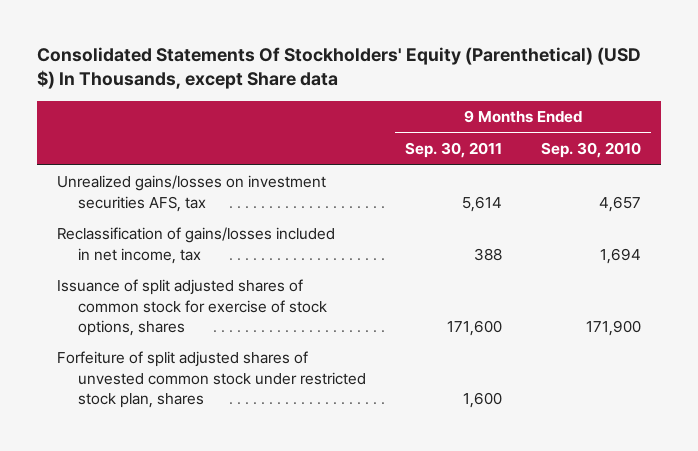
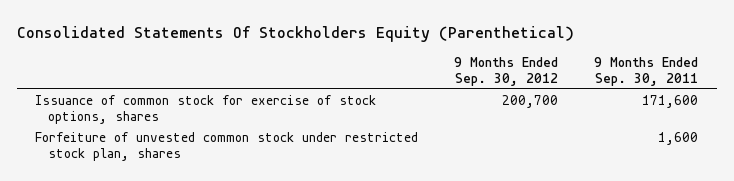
[37,47,642,90] Consolidated Statements Of Stockholders' Equity (Parenthetical) (USD $) In Thousands, except Share data -> [17,26,575,43] Consolidated Statements Of Stockholders Equity (Parenthetical)
[541,142,642,159] Sep. 30, 2010 -> none
none -> [454,57,559,87] 9 Months Ended Sep. 30, 2012
[56,175,326,212] Unrealized gains/losses on investment securities AFS, tax -> none
[56,227,335,264] Reclassification of gains/losses included in net income, tax -> none
[56,279,327,336] Issuance of split adjusted shares of common stock for exercise of stock options, shares -> [35,94,377,125] Issuance of common stock for exercise of stock options, shares
[56,351,366,408] Forfeiture of split adjusted shares of unvested common stock under restricted stock plan, shares -> [35,131,419,162] Forfeiture of unvested common stock under restricted stock plan, shares

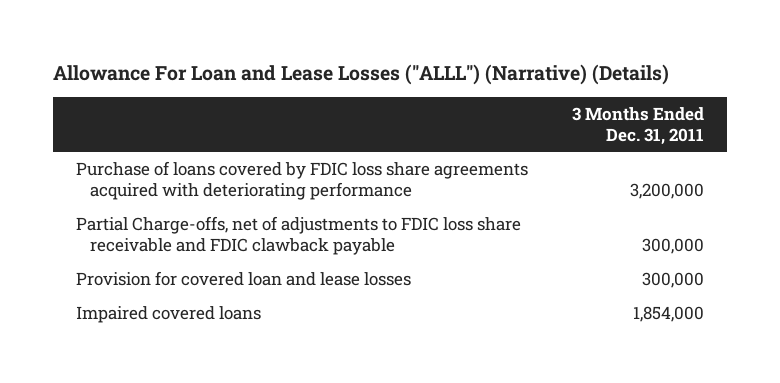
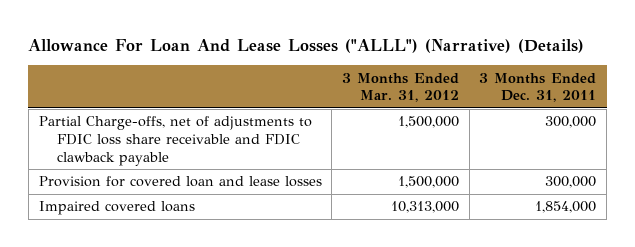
[53,63,670,85] Allowance For Loan and Lease Losses ("ALLL") (Narrative) (Details) -> [28,38,585,53] Allowance For Loan And Lease Losses ("ALLL") (Narrative) (Details)
none -> [342,72,460,103] 3 Months Ended Mar. 31, 2012
[75,160,528,200] Purchase of loans covered by FDIC loss share agreements acquired with deteriorating performance -> none

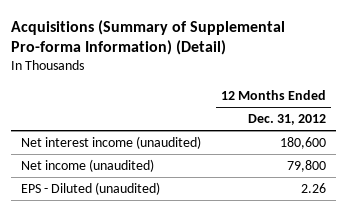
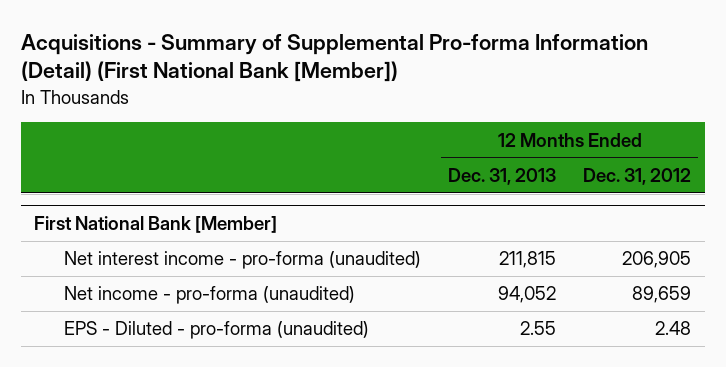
[11,19,286,56] Acquisitions (Summary of Supplemental Pro-forma Information) (Detail) -> [20,33,648,83] Acquisitions - Summary of Supplemental Pro-forma Information (Detail) (First National Bank [Member])
none -> [448,167,557,185] Dec. 31, 2013
none -> [34,215,278,233] First National Bank [Member]
[21,136,202,150] Net interest income (unaudited) -> [63,251,421,270] Net interest income - pro-forma (unaudited)
[280,137,327,150] 180,600 -> [622,251,692,269] 206,905
[21,159,155,173] Net income (unaudited) -> [63,286,355,305] Net income - pro-forma (unaudited)
[287,160,327,173] 79,800 -> [632,286,692,304] 89,659
[21,182,161,196] EPS - Diluted (unaudited) -> [63,321,369,340] EPS - Diluted - pro-forma (unaudited)
[301,183,327,194] 2.26 -> [655,321,692,336] 2.48

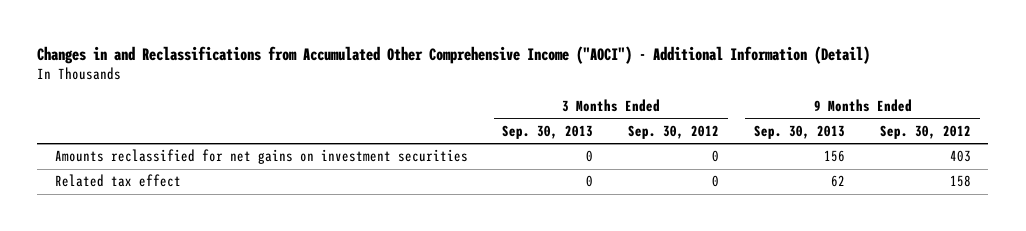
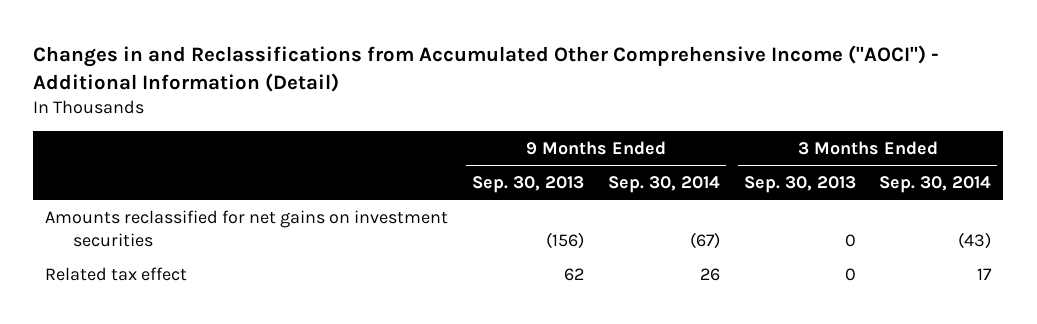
[628,124,720,139] Sep. 30, 2012 -> none
[880,124,972,139] Sep. 30, 2012 -> none
none -> [607,176,720,194] Sep. 30, 2014
none -> [879,176,992,194] Sep. 30, 2014
[824,150,846,163] 156 -> [546,231,585,249] (156)

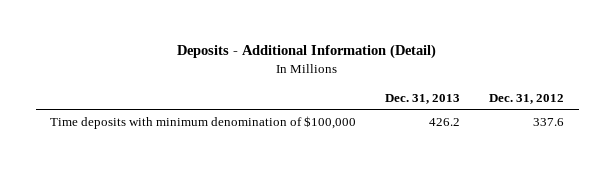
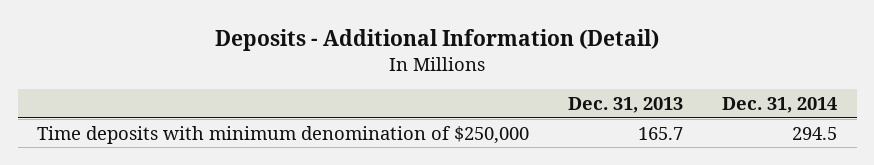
[489,93,565,104] Dec. 31, 2012 -> none
none -> [722,97,838,114] Dec. 31, 2014
[50,116,357,130] Time deposits with minimum denomination of $100,000 -> [37,125,530,144] Time deposits with minimum denomination of $250,000
[429,118,461,127] 426.2 -> [638,126,684,140] 165.7

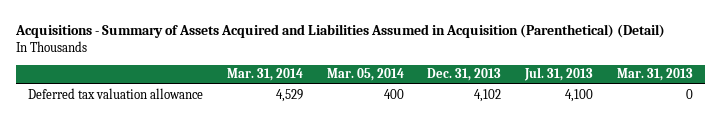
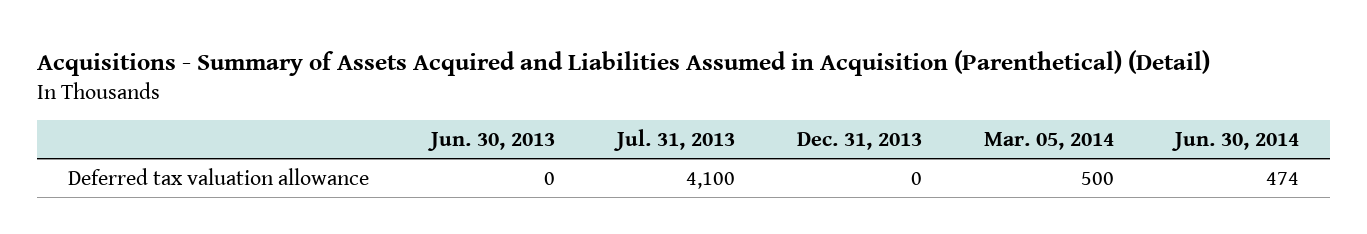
[226,68,303,82] Mar. 31, 2014 -> none
[616,68,693,82] Mar. 31, 2013 -> none
none -> [426,131,555,151] Jun. 30, 2013
none -> [1171,131,1300,151] Jun. 30, 2014
[383,88,404,99] 400 -> [1080,171,1114,185] 500
[474,88,502,102] 4,102 -> [910,171,922,185] 0

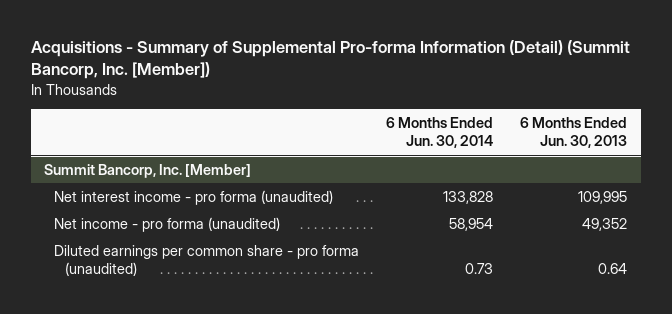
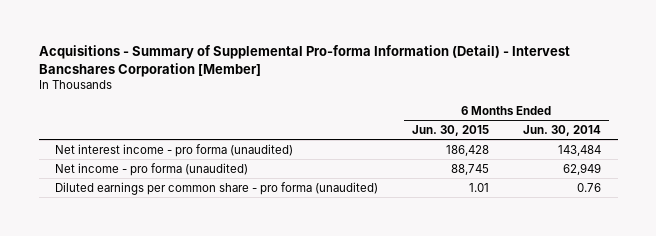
[30,40,630,80] Acquisitions - Summary of Supplemental Pro-forma Information (Detail) (Summit Bancorp, Inc. [Member]) -> [38,45,570,78] Acquisitions - Summary of Supplemental Pro-forma Information (Detail) - Intervest Bancshares Corporation [Member]
[520,116,628,149] 6 Months Ended Jun. 30, 2013 -> none
none -> [412,124,490,136] Jun. 30, 2015
[44,163,252,178] Summit Bancorp, Inc. [Member] -> none
[443,190,494,204] 133,828 -> [557,144,601,156] 143,484
[449,217,494,231] 58,954 -> [562,162,601,175] 62,949
[465,263,494,275] 0.73 -> [576,182,601,192] 0.76

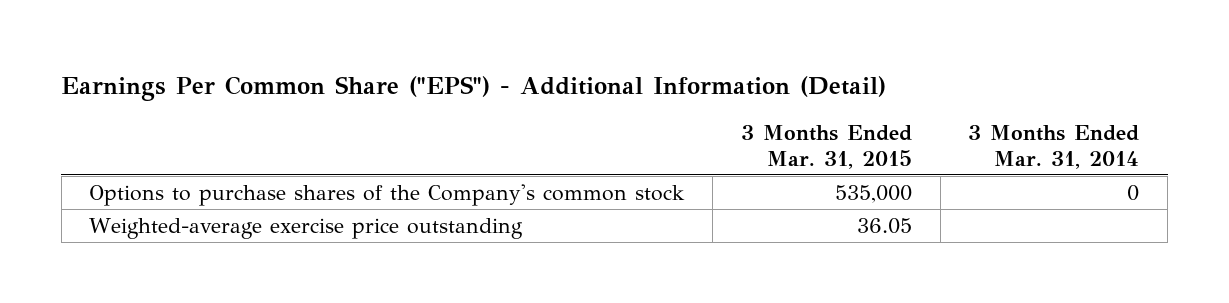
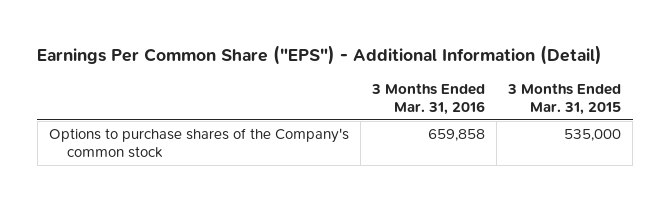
[968,124,1140,169] 3 Months Ended Mar. 31, 2014 -> none
none -> [370,82,485,116] 3 Months Ended Mar. 31, 2016
[89,217,524,239] Weighted-average exercise price outstanding -> none

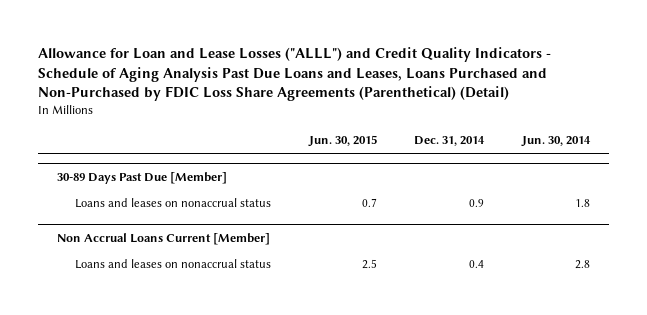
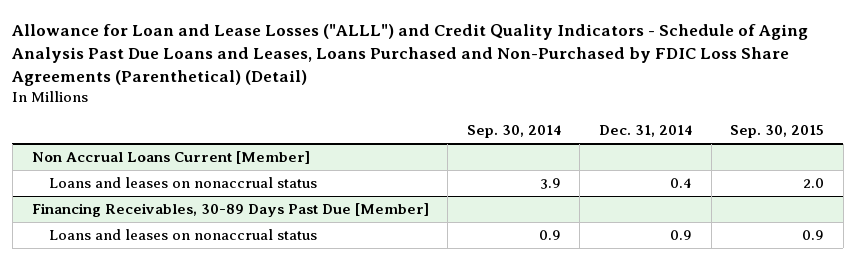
[307,135,377,148] Jun. 30, 2015 -> none
[521,136,592,148] Jun. 30, 2014 -> none
none -> [466,125,561,139] Sep. 30, 2014
none -> [730,125,825,139] Sep. 30, 2015
[57,171,228,184] 30-89 Days Past Due [Member] -> none
[75,198,272,209] Loans and leases on nonaccrual status -> none
none -> [31,203,429,218] Financing Receivables, 30-89 Days Past Due [Member]
none -> [48,229,317,241] Loans and leases on nonaccrual status

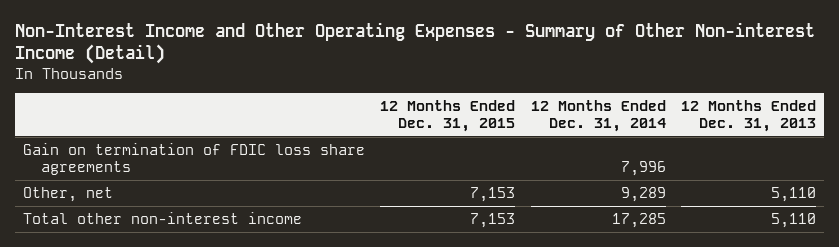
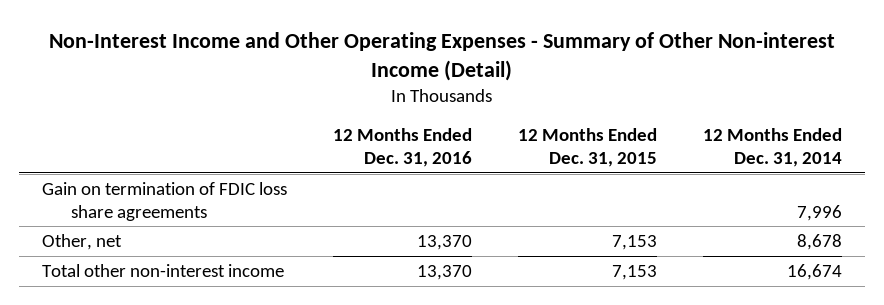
[681,99,817,132] 12 Months Ended Dec. 31, 2013 -> none
none -> [333,128,473,168] 12 Months Ended Dec. 31, 2016
[620,187,666,203] 9,289 -> [797,233,843,250] 8,678
[611,213,666,229] 17,285 -> [787,263,843,280] 16,674

